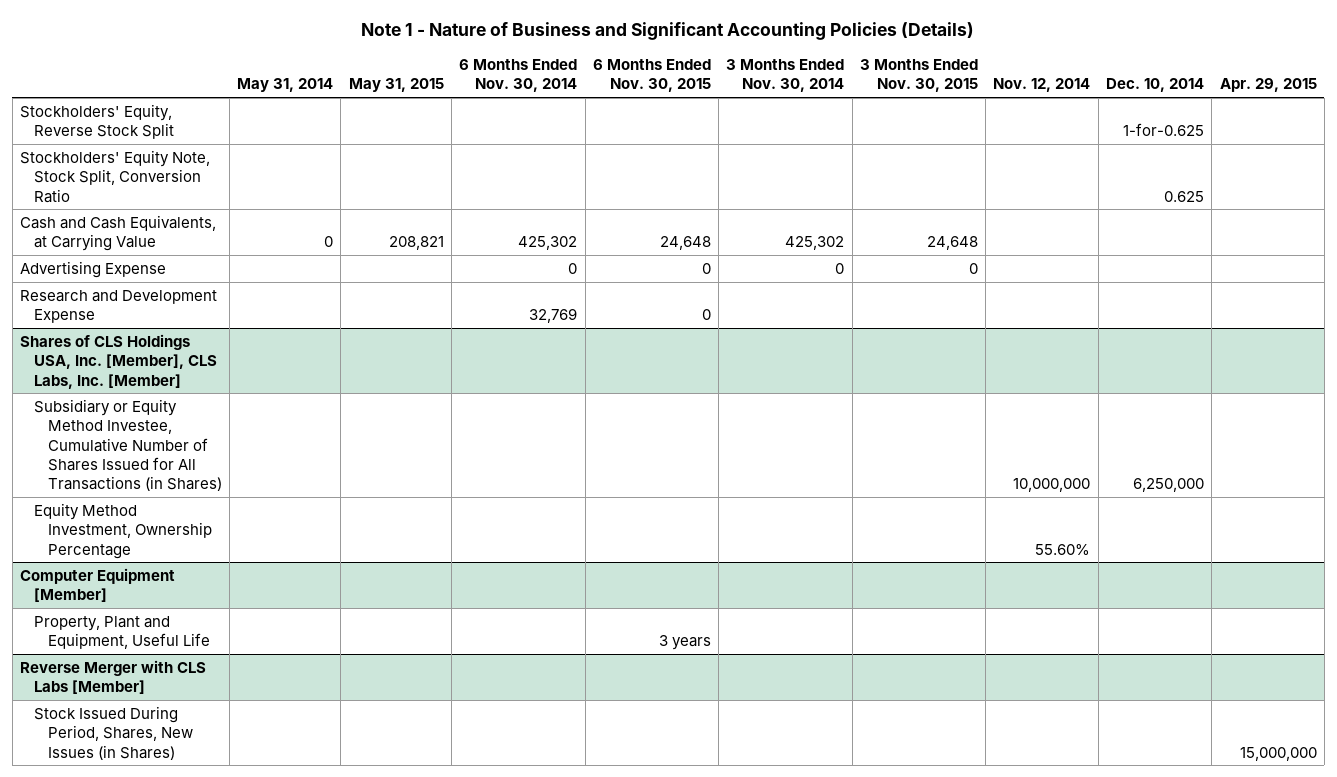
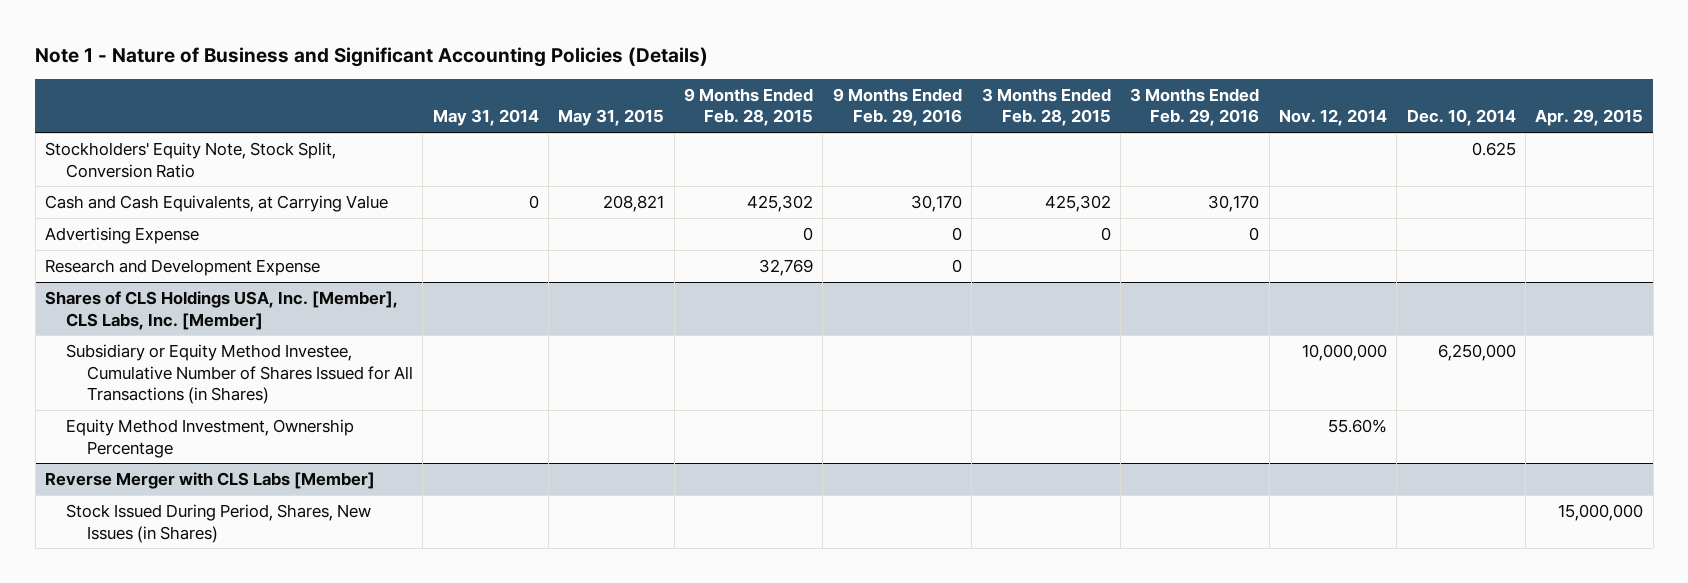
[459,59,578,93] 6 Months Ended Nov. 30, 2014 -> none
[592,59,711,93] 6 Months Ended Nov. 30, 2015 -> none
[726,59,845,93] 3 Months Ended Nov. 30, 2014 -> none
[859,59,978,93] 3 Months Ended Nov. 30, 2015 -> none
none -> [684,87,814,127] 9 Months Ended Feb. 28, 2015
none -> [832,87,962,127] 9 Months Ended Feb. 29, 2016
none -> [981,87,1111,127] 3 Months Ended Feb. 28, 2015
none -> [1130,87,1260,127] 3 Months Ended Feb. 29, 2016
[20,103,174,140] Stockholders' Equity, Reverse Stock Split -> none
[20,567,176,603] Computer Equipment [Member] -> none
[33,615,210,650] Property, Plant and Equipment, Useful Life -> none

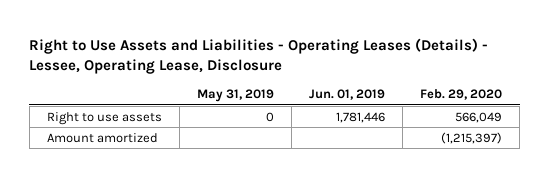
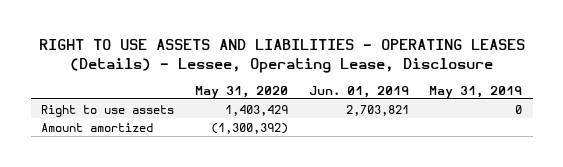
[29,37,489,75] Right to Use Assets and Liabilities - Operating Leases (Details) - Lessee, Operating Lease, Disclosure -> [38,38,525,73] RIGHT TO USE ASSETS AND LIABILITIES - OPERATING LEASES (Details) - Lessee, Operating Lease, Disclosure
[420,89,503,101] Feb. 29, 2020 -> none
none -> [194,85,288,98] May 31, 2020
[335,111,385,123] 1,781,446 -> [345,104,409,116] 2,703,821

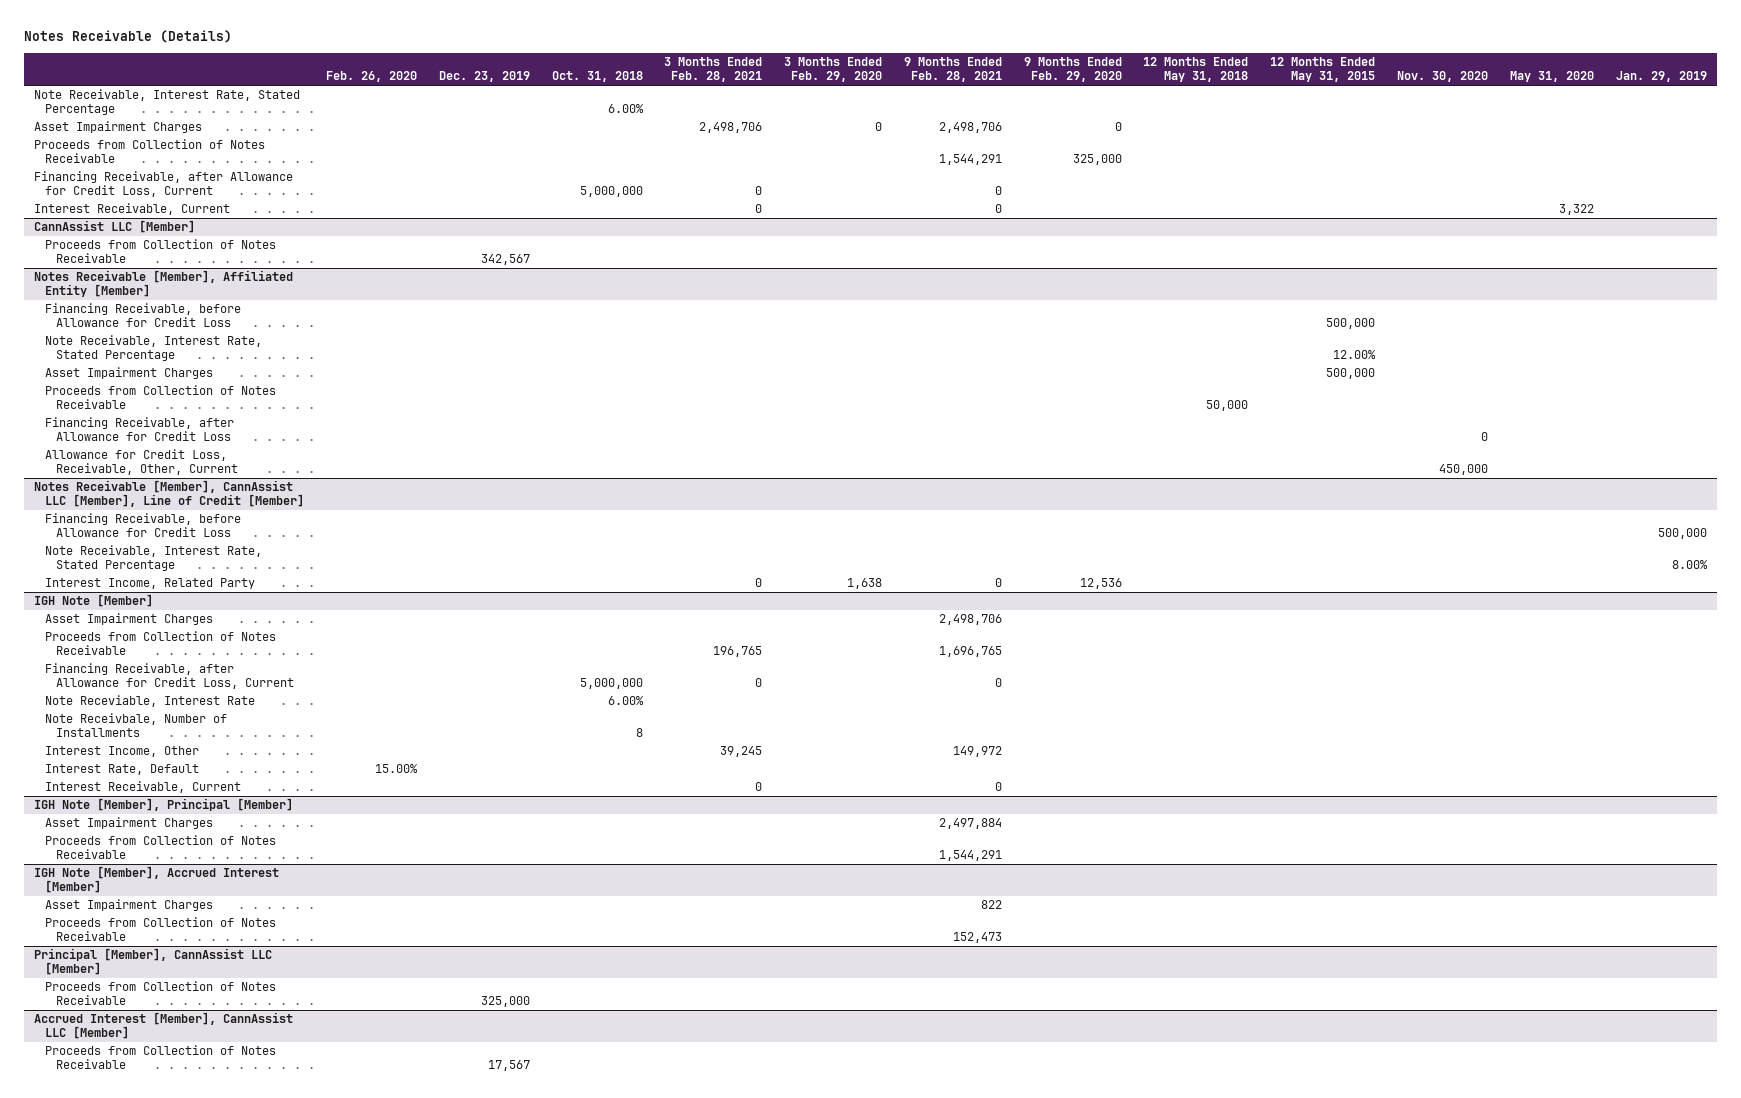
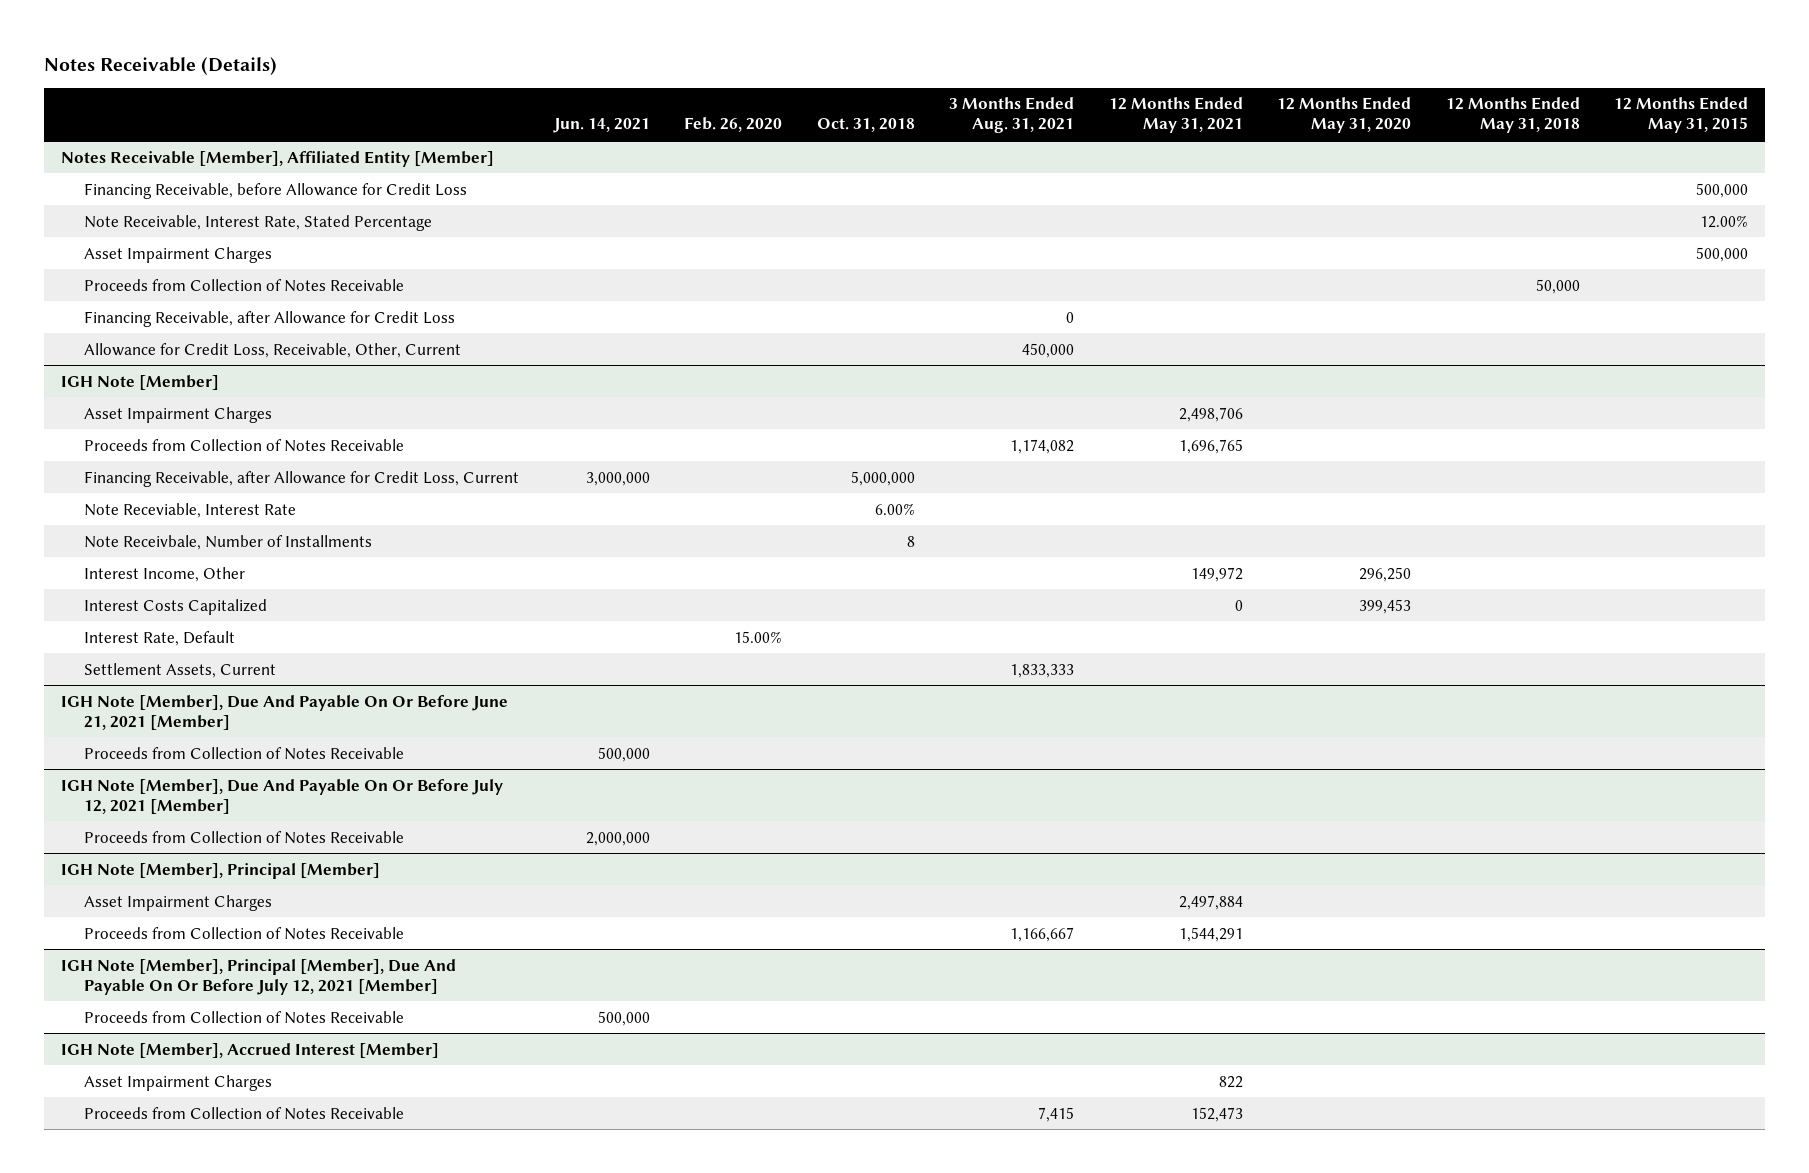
[438,71,530,83] Dec. 23, 2019 -> none
[664,57,763,83] 3 Months Ended Feb. 28, 2021 -> none
[784,57,883,83] 3 Months Ended Feb. 29, 2020 -> none
[903,57,1002,83] 9 Months Ended Feb. 28, 2021 -> none
[1023,57,1122,83] 9 Months Ended Feb. 29, 2020 -> none
[1396,71,1488,83] Nov. 30, 2020 -> none
[1509,71,1594,83] May 31, 2020 -> none
[1615,71,1707,83] Jan. 29, 2019 -> none
none -> [552,118,650,134] Jun. 14, 2021
none -> [949,97,1075,134] 3 Months Ended Aug. 31, 2021
none -> [1108,97,1243,134] 12 Months Ended May 31, 2021
none -> [1277,97,1412,134] 12 Months Ended May 31, 2020
[34,89,301,116] Note Receivable, Interest Rate, Stated Percentage -> none
[34,121,203,134] Asset Impairment Charges -> none
[34,139,266,164] Proceeds from Collection of Notes Receivable -> none
[34,171,294,198] Financing Receivable, after Allowance for Credit Loss, Current -> none
[34,203,231,216] Interest Receivable, Current -> none
[34,220,196,234] CannAssist LLC [Member] -> none
[45,239,277,264] Proceeds from Collection of Notes Receivable -> none
[34,480,305,508] Notes Receivable [Member], CannAssist LLC [Member], Line of Credit [Member] -> none
[45,513,242,538] Financing Receivable, before Allowance for Credit Loss -> none
[45,545,263,572] Note Receivable, Interest Rate, Stated Percentage -> none
[45,578,256,590] Interest Income, Related Party -> none
none -> [84,598,268,615] Interest Costs Capitalized
[45,781,242,794] Interest Receivable, Current -> none
none -> [84,662,277,678] Settlement Assets, Current
none -> [61,694,509,730] IGH Note [Member], Due And Payable On Or Before June 21, 2021 [Member]
none -> [84,746,405,760] Proceeds from Collection of Notes Receivable
none -> [61,778,504,814] IGH Note [Member], Due And Payable On Or Before July 12, 2021 [Member]
none -> [84,830,405,844] Proceeds from Collection of Notes Receivable
none -> [61,958,457,995] IGH Note [Member], Principal [Member], Due And Payable On Or Before July 12, 2021 [Member]
none -> [84,1010,405,1024] Proceeds from Collection of Notes Receivable
[34,948,273,976] Principal [Member], CannAssist LLC [Member] -> none
[45,981,277,1006] Proceeds from Collection of Notes Receivable -> none
[34,1012,294,1040] Accrued Interest [Member], CannAssist LLC [Member] -> none
[45,1045,277,1070] Proceeds from Collection of Notes Receivable -> none

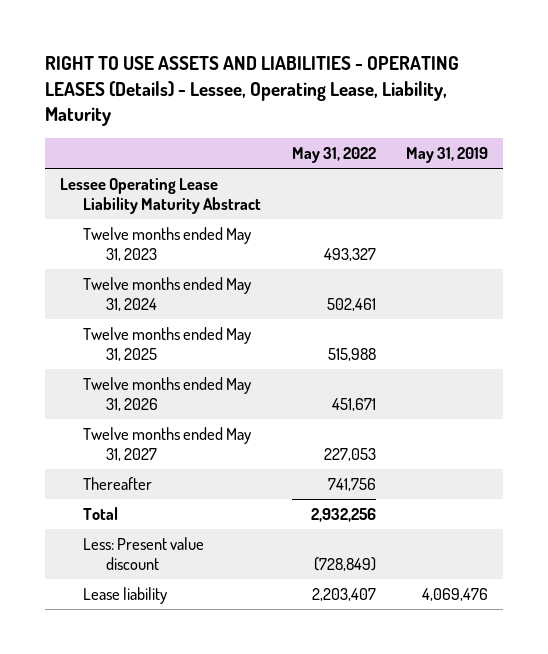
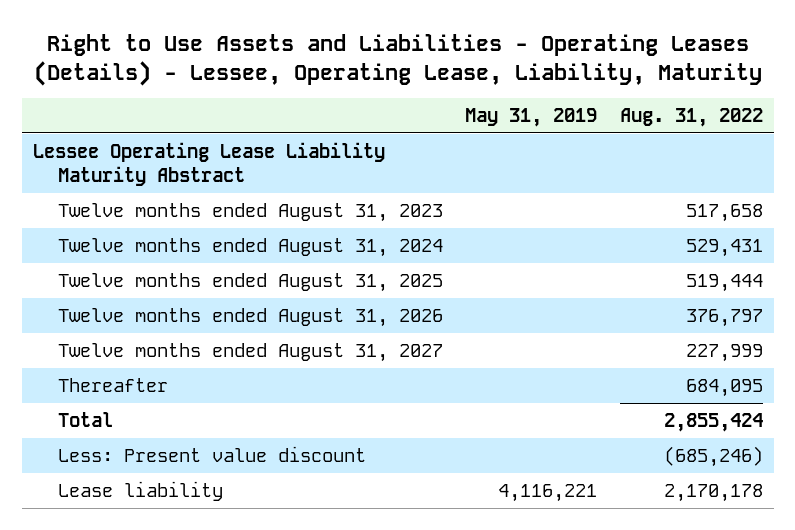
[44,56,459,127] RIGHT TO USE ASSETS AND LIABILITIES - OPERATING LEASES (Details) - Lessee, Operating Lease, Liability, Maturity -> [33,33,762,86] Right to Use Assets and Liabilities - Operating Leases (Details) - Lessee, Operating Lease, Liability, Maturity
[291,146,376,163] May 31, 2022 -> none
none -> [619,108,763,128] Aug. 31, 2022
[83,227,252,261] Twelve months ended May 31, 2023 -> [58,202,444,222] Twelve months ended August 31, 2023
[83,277,252,311] Twelve months ended May 31, 2024 -> [58,237,444,257] Twelve months ended August 31, 2024
[83,327,252,361] Twelve months ended May 31, 2025 -> [58,272,444,292] Twelve months ended August 31, 2025
[83,377,252,411] Twelve months ended May 31, 2026 -> [58,307,444,327] Twelve months ended August 31, 2026
[83,427,252,461] Twelve months ended May 31, 2027 -> [58,342,444,362] Twelve months ended August 31, 2027
[421,588,488,602] 4,069,476 -> [498,483,598,502] 4,116,221

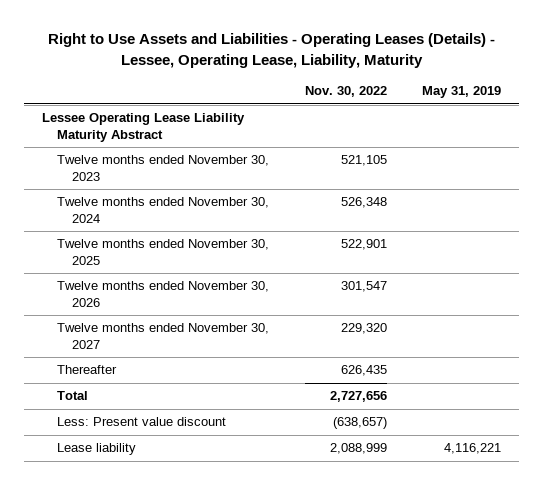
[619,108,763,128] Aug. 31, 2022 -> none
none -> [304,86,387,98] Nov. 30, 2022
[58,202,444,222] Twelve months ended August 31, 2023 -> [56,155,269,181] Twelve months ended November 30, 2023
[58,237,444,257] Twelve months ended August 31, 2024 -> [56,197,269,223] Twelve months ended November 30, 2024
[58,272,444,292] Twelve months ended August 31, 2025 -> [56,239,269,265] Twelve months ended November 30, 2025
[58,307,444,327] Twelve months ended August 31, 2026 -> [56,281,269,307] Twelve months ended November 30, 2026
[58,342,444,362] Twelve months ended August 31, 2027 -> [56,323,269,349] Twelve months ended November 30, 2027

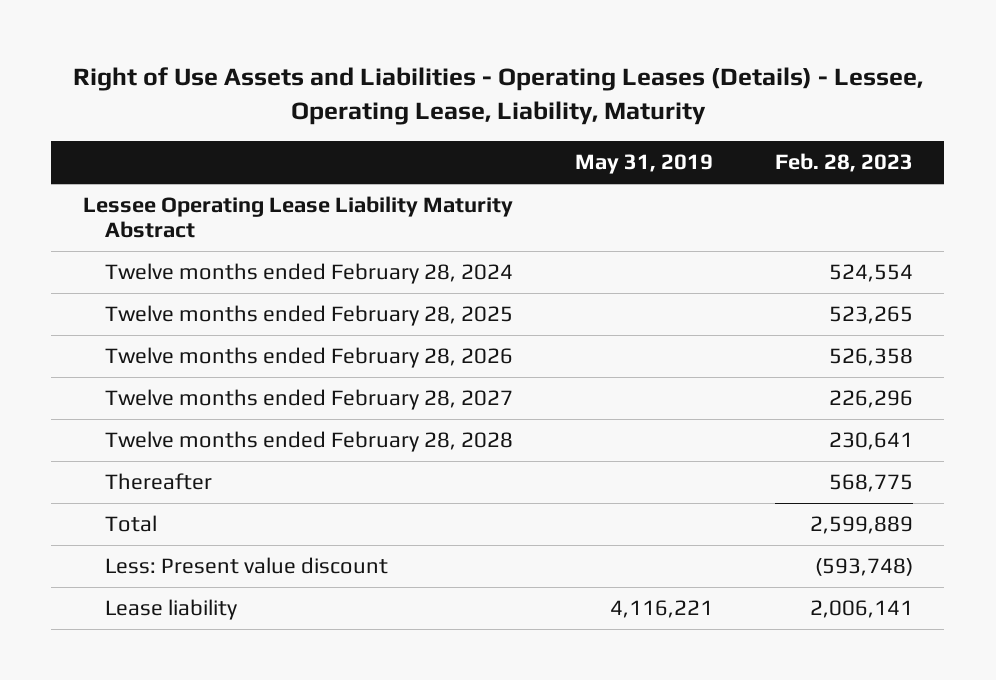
[47,33,495,68] Right to Use Assets and Liabilities - Operating Leases (Details) - Lessee, Operating Lease, Liability, Maturity -> [72,67,923,126] Right of Use Assets and Liabilities - Operating Leases (Details) - Lessee, Operating Lease, Liability, Maturity
[304,86,387,98] Nov. 30, 2022 -> none
none -> [775,153,914,173] Feb. 28, 2023
[56,155,269,181] Twelve months ended November 30, 2023 -> [104,263,513,285] Twelve months ended February 28, 2024
[56,197,269,223] Twelve months ended November 30, 2024 -> [104,305,513,327] Twelve months ended February 28, 2025
[56,239,269,265] Twelve months ended November 30, 2025 -> [104,347,513,369] Twelve months ended February 28, 2026
[56,281,269,307] Twelve months ended November 30, 2026 -> [104,389,513,411] Twelve months ended February 28, 2027
[56,323,269,349] Twelve months ended November 30, 2027 -> [104,431,513,453] Twelve months ended February 28, 2028

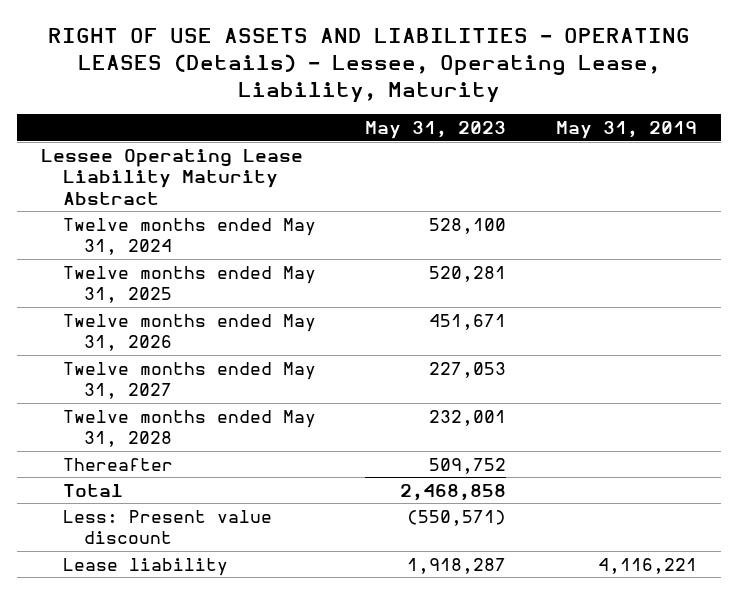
[72,67,923,126] Right of Use Assets and Liabilities - Operating Leases (Details) - Lessee, Operating Lease, Liability, Maturity -> [47,28,690,104] RIGHT OF USE ASSETS AND LIABILITIES - OPERATING LEASES (Details) - Lessee, Operating Lease, Liability, Maturity
[775,153,914,173] Feb. 28, 2023 -> none
none -> [365,121,507,140] May 31, 2023
[104,263,513,285] Twelve months ended February 28, 2024 -> [62,217,316,256] Twelve months ended May 31, 2024
[104,305,513,327] Twelve months ended February 28, 2025 -> [62,265,316,304] Twelve months ended May 31, 2025
[104,347,513,369] Twelve months ended February 28, 2026 -> [62,313,316,352] Twelve months ended May 31, 2026
[104,389,513,411] Twelve months ended February 28, 2027 -> [62,361,316,400] Twelve months ended May 31, 2027
[104,431,513,453] Twelve months ended February 28, 2028 -> [62,409,316,448] Twelve months ended May 31, 2028

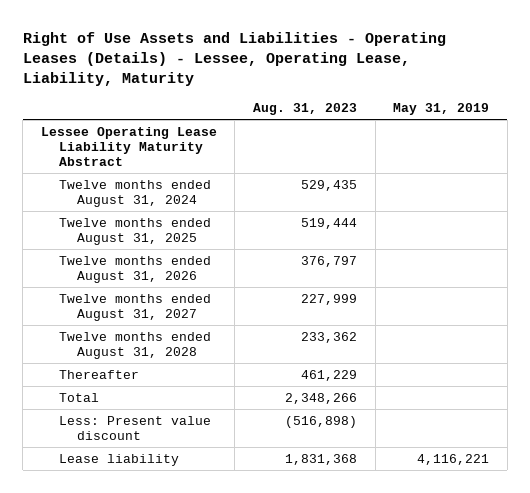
[47,28,690,104] RIGHT OF USE ASSETS AND LIABILITIES - OPERATING LEASES (Details) - Lessee, Operating Lease, Liability, Maturity -> [22,31,446,87] Right of Use Assets and Liabilities - Operating Leases (Details) - Lessee, Operating Lease, Liability, Maturity
[365,121,507,140] May 31, 2023 -> none
none -> [252,102,357,115] Aug. 31, 2023
[62,217,316,256] Twelve months ended May 31, 2024 -> [59,179,212,207] Twelve months ended August 31, 2024
[62,265,316,304] Twelve months ended May 31, 2025 -> [59,217,212,245] Twelve months ended August 31, 2025
[62,313,316,352] Twelve months ended May 31, 2026 -> [59,255,212,283] Twelve months ended August 31, 2026
[62,361,316,400] Twelve months ended May 31, 2027 -> [59,293,212,321] Twelve months ended August 31, 2027
[62,409,316,448] Twelve months ended May 31, 2028 -> [59,331,212,359] Twelve months ended August 31, 2028

